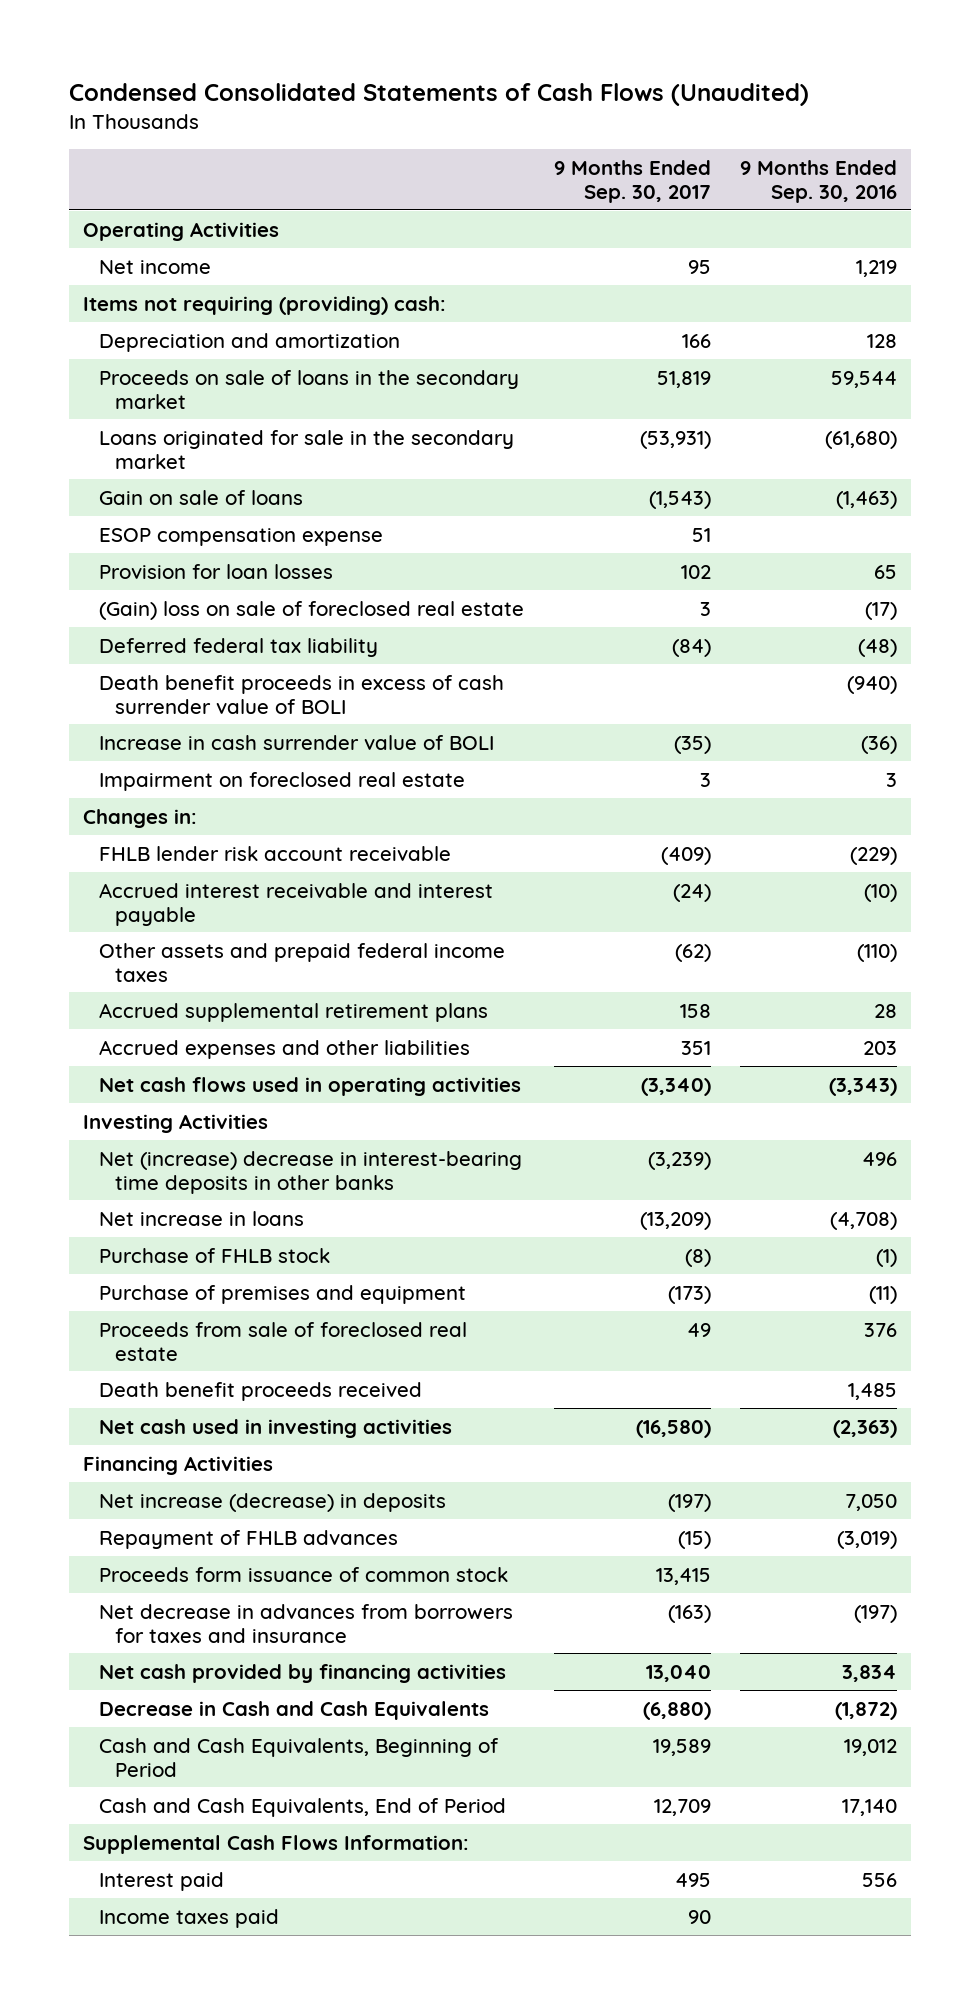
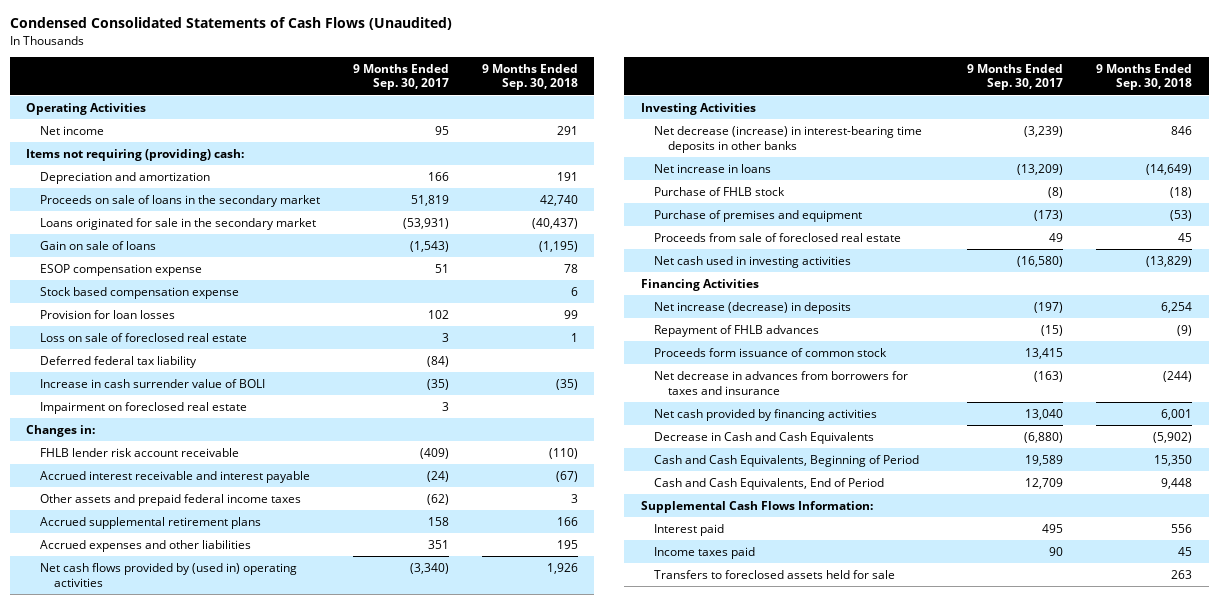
[739,160,897,203] 9 Months Ended Sep. 30, 2016 -> none
none -> [481,63,578,91] 9 Months Ended Sep. 30, 2018
none -> [40,286,240,299] Stock based compensation expense
[99,600,525,620] (Gain) loss on sale of foreclosed real estate -> [40,332,248,342] Loss on sale of foreclosed real estate
[99,674,505,714] Death benefit proceeds in excess of cash surrender value of BOLI -> none
[99,1076,522,1096] Net cash flows used in operating activities -> [40,562,298,587] Net cash flows provided by (used in) operating activities
[99,1150,523,1194] Net (increase) decrease in interest-bearing time deposits in other banks -> [654,125,923,153] Net decrease (increase) in interest-bearing time deposits in other banks
[99,1381,423,1401] Death benefit proceeds received -> none
none -> [654,569,896,579] Transfers to foreclosed assets held for sale

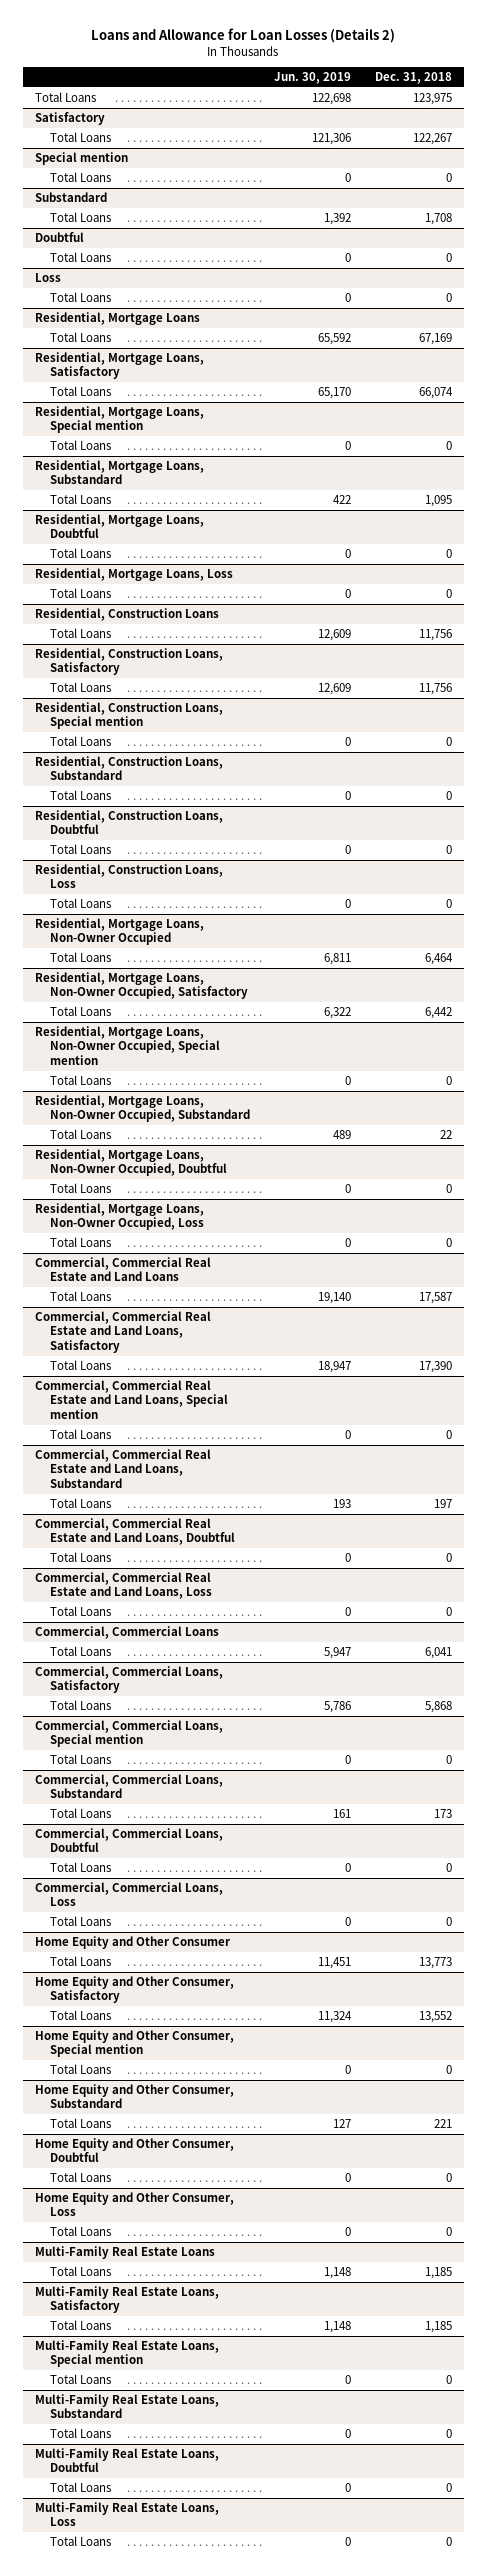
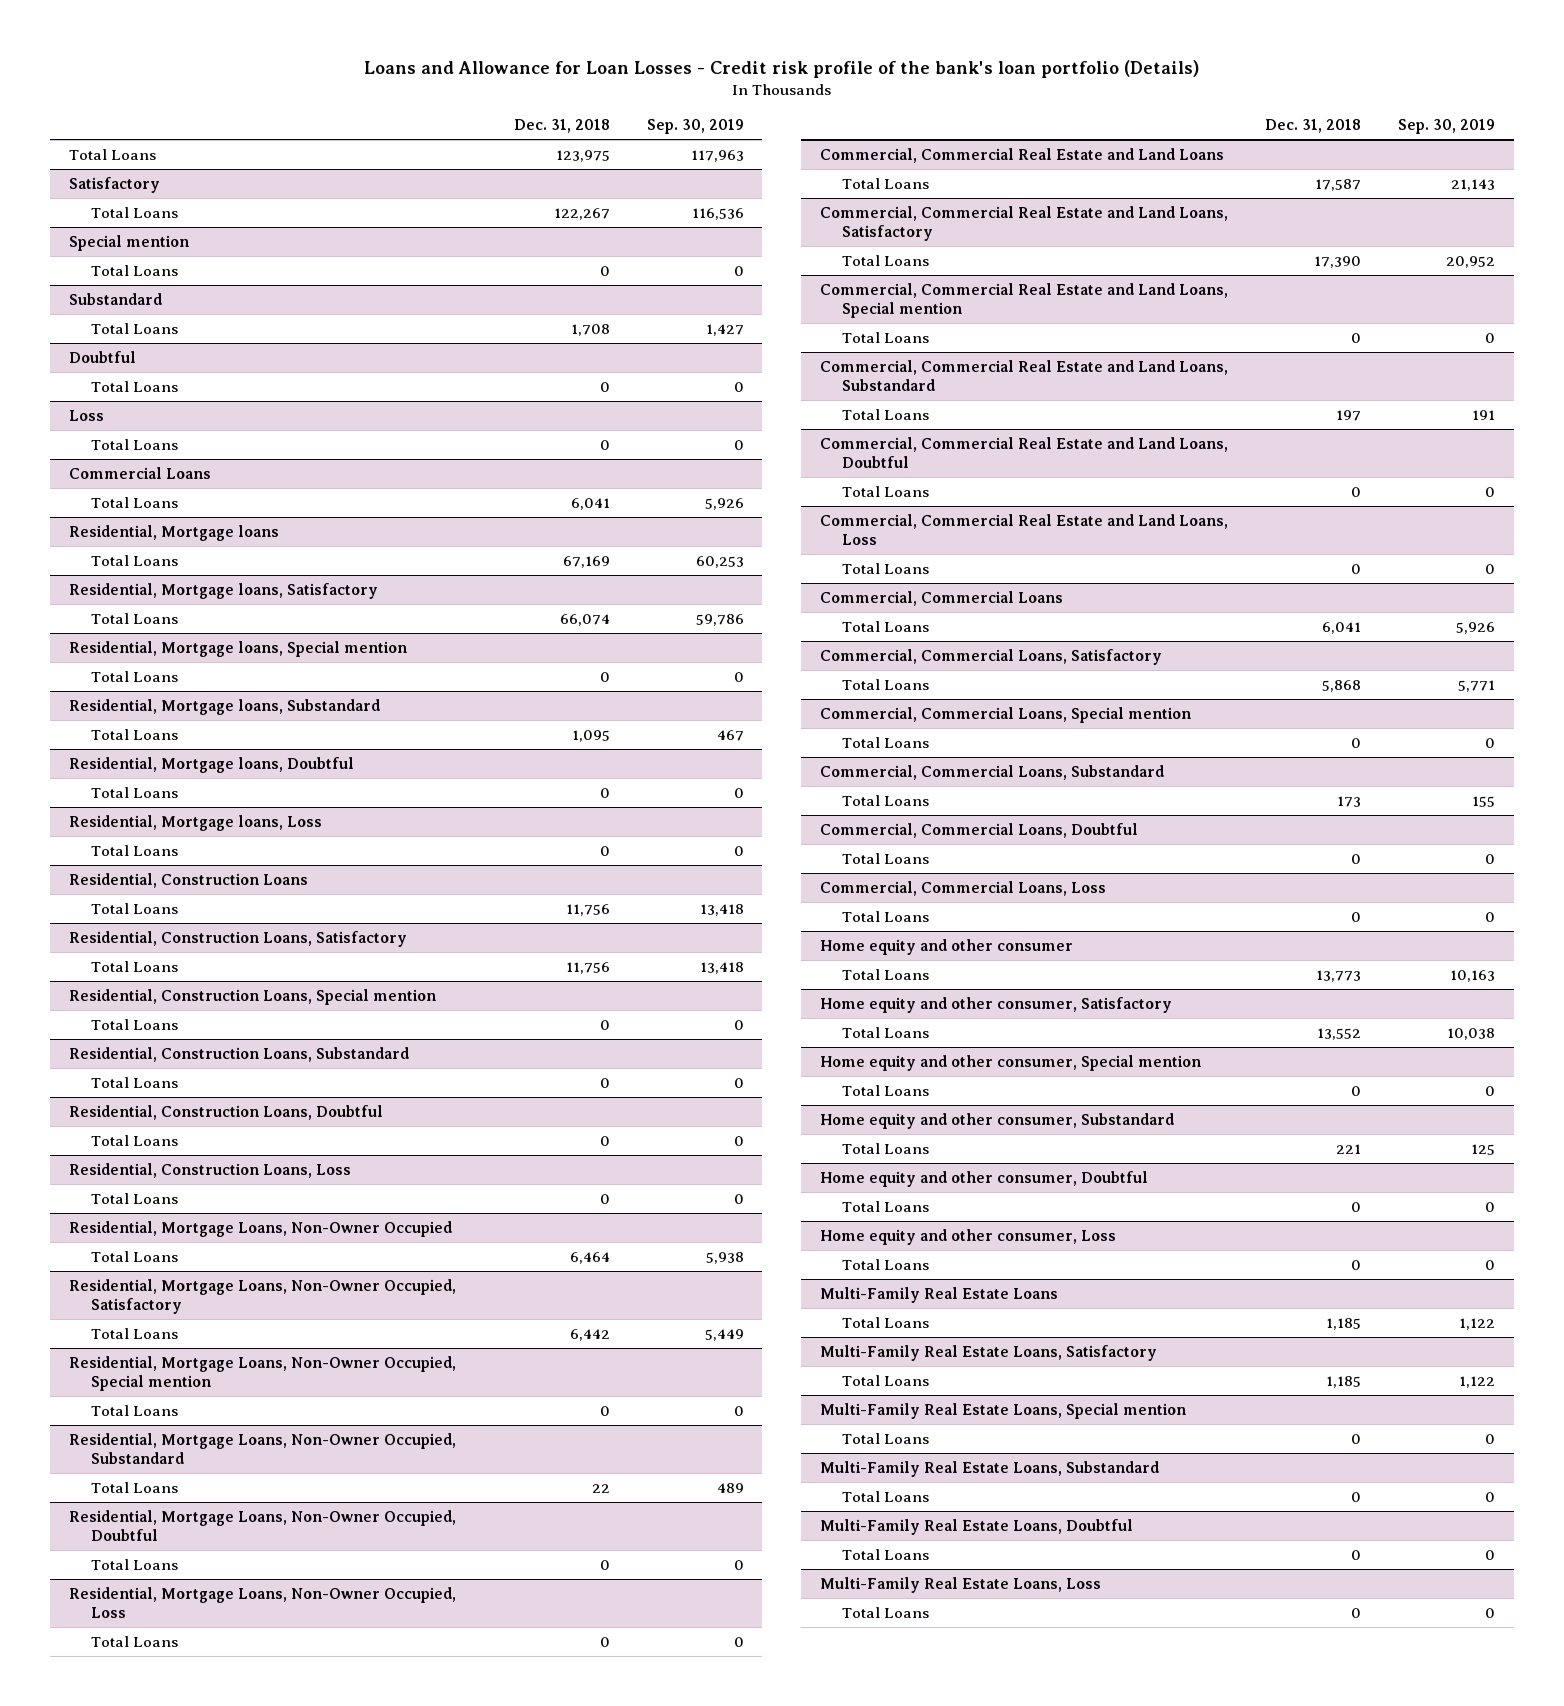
[91,28,396,44] Loans and Allowance for Loan Losses (Details 2) -> [363,60,1199,79] Loans and Allowance for Loan Losses - Credit risk profile of the bank's loan portfolio (Details)
[273,71,351,84] Jun. 30, 2019 -> none
none -> [646,119,744,135] Sep. 30, 2019
none -> [68,466,211,479] Commercial Loans
none -> [91,496,179,508] Total Loans
[34,312,200,326] Residential, Mortgage Loans -> [68,524,279,541] Residential, Mortgage loans
[34,352,204,380] Residential, Mortgage Loans, Satisfactory -> [68,582,378,599] Residential, Mortgage loans, Satisfactory
[34,406,204,434] Residential, Mortgage Loans, Special mention -> [68,640,407,657] Residential, Mortgage loans, Special mention
[34,460,204,485] Residential, Mortgage Loans, Substandard -> [68,698,380,715] Residential, Mortgage loans, Substandard
[34,514,204,539] Residential, Mortgage Loans, Doubtful -> [68,756,354,773] Residential, Mortgage loans, Doubtful
[34,568,233,582] Residential, Mortgage Loans, Loss -> [68,814,322,831] Residential, Mortgage loans, Loss
[34,1936,231,1950] Home Equity and Other Consumer -> [819,938,1073,955] Home equity and other consumer
[34,1976,234,2004] Home Equity and Other Consumer, Satisfactory -> [819,996,1172,1013] Home equity and other consumer, Satisfactory
[34,2030,234,2058] Home Equity and Other Consumer, Special mention -> [819,1054,1201,1071] Home equity and other consumer, Special mention
[34,2084,234,2109] Home Equity and Other Consumer, Substandard -> [819,1112,1174,1129] Home equity and other consumer, Substandard
[34,2138,234,2163] Home Equity and Other Consumer, Doubtful -> [819,1170,1148,1187] Home equity and other consumer, Doubtful
[34,2192,234,2217] Home Equity and Other Consumer, Loss -> [819,1228,1116,1245] Home equity and other consumer, Loss

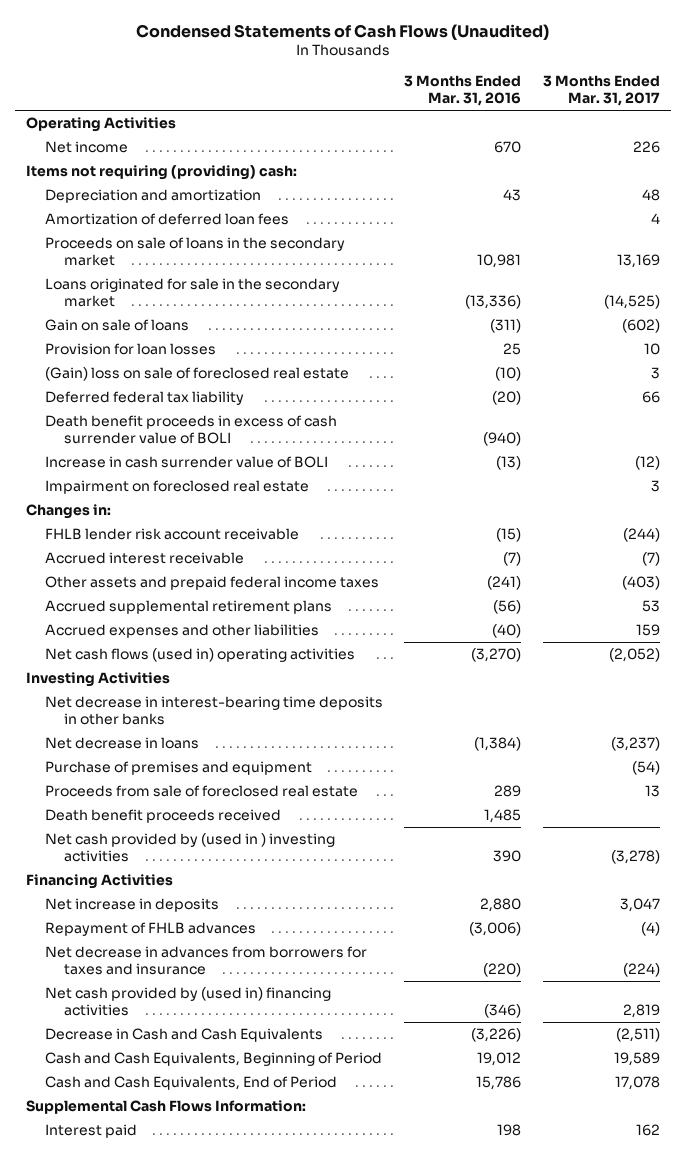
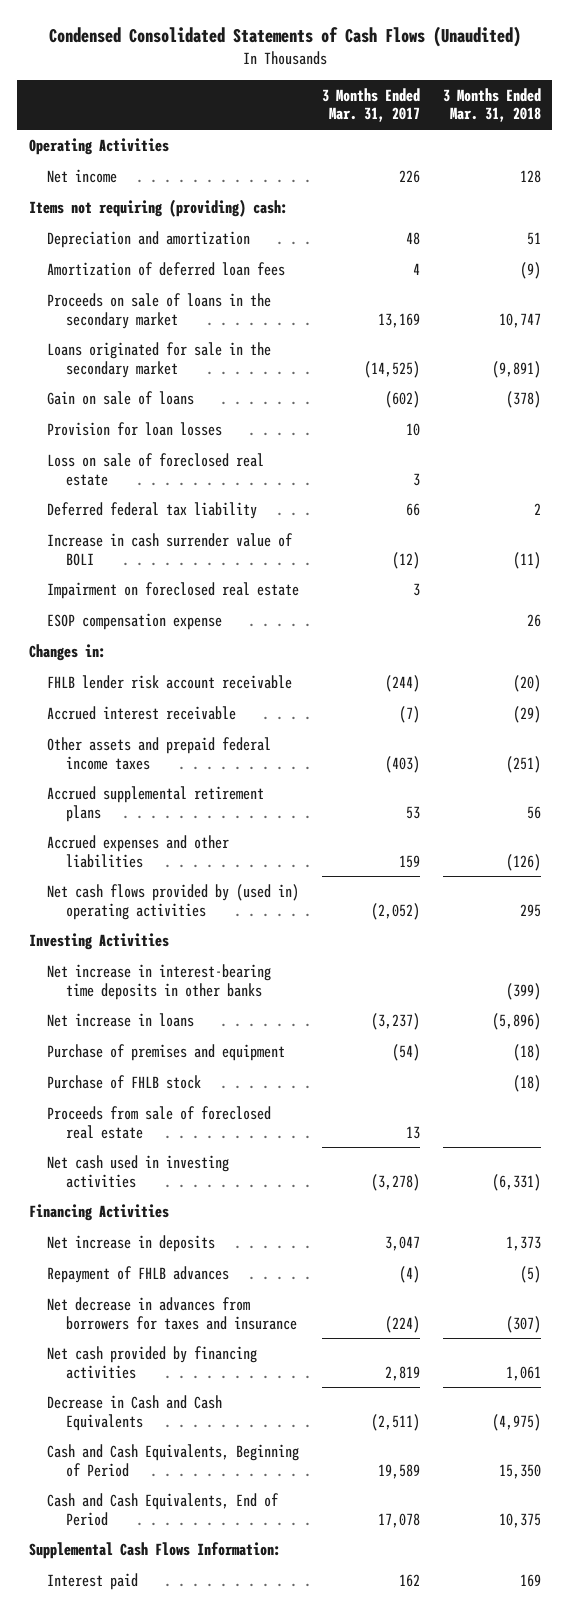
[136,23,550,40] Condensed Statements of Cash Flows (Unaudited) -> [48,26,521,48] Condensed Consolidated Statements of Cash Flows (Unaudited)
[404,75,522,107] 3 Months Ended Mar. 31, 2016 -> none
none -> [442,87,541,123] 3 Months Ended Mar. 31, 2018
[44,367,349,382] (Gain) loss on sale of foreclosed real estate -> [47,453,265,486] Loss on sale of foreclosed real estate
[44,415,337,445] Death benefit proceeds in excess of cash surrender value of BOLI -> none
none -> [47,613,223,631] ESOP compensation expense
[44,648,355,663] Net cash flows (used in) operating activities -> [47,884,300,920] Net cash flows provided by (used in) operating activities
[44,696,383,726] Net decrease in interest-bearing time deposits in other banks -> [47,964,272,1000] Net increase in interest-bearing time deposits in other banks
[44,737,199,750] Net decrease in loans -> [47,1013,195,1028] Net increase in loans
none -> [47,1075,202,1090] Purchase of FHLB stock
[44,809,281,824] Death benefit proceeds received -> none
[44,833,335,863] Net cash provided by (used in ) investing activities -> [47,1155,230,1188] Net cash used in investing activities
[44,987,331,1017] Net cash provided by (used in) financing activities -> [47,1346,258,1379] Net cash provided by financing activities

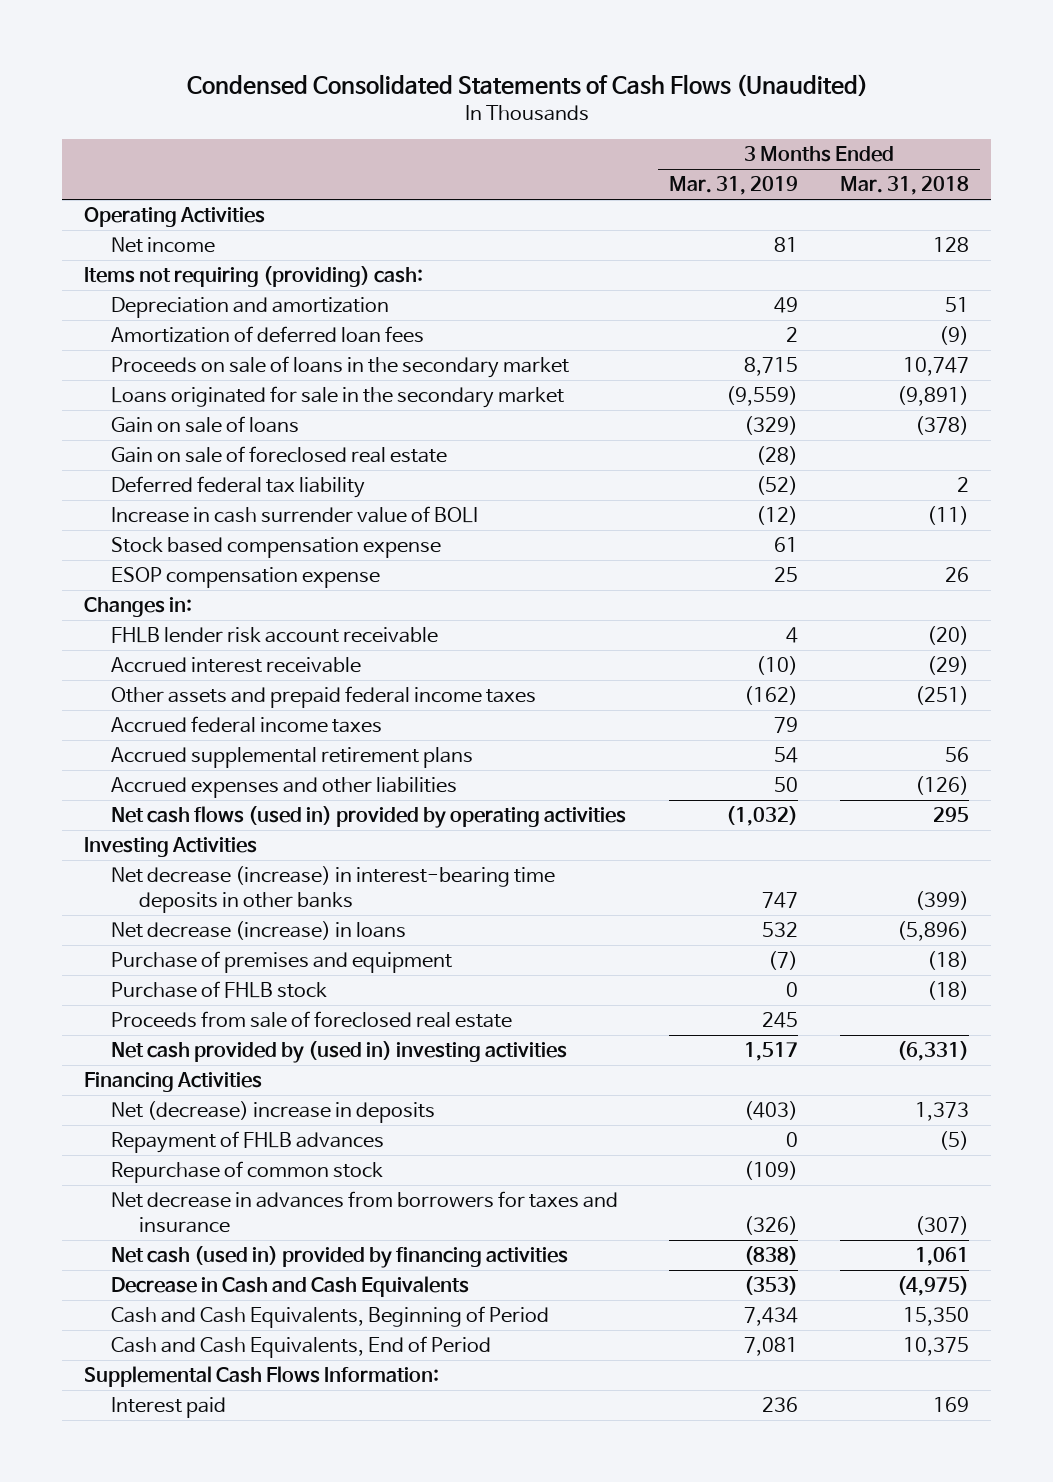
[321,87,420,123] 3 Months Ended Mar. 31, 2017 -> none
none -> [668,176,798,196] Mar. 31, 2019
[47,422,223,437] Provision for loan losses -> none
[47,453,265,486] Loss on sale of foreclosed real estate -> [111,446,448,464] Gain on sale of foreclosed real estate
[47,582,300,600] Impairment on foreclosed real estate -> none
none -> [111,537,442,559] Stock based compensation expense
none -> [111,716,383,734] Accrued federal income taxes
[47,884,300,920] Net cash flows provided by (used in) operating activities -> [111,806,627,829] Net cash flows (used in) provided by operating activities
[47,964,272,1000] Net increase in interest-bearing time deposits in other banks -> [111,866,556,914] Net decrease (increase) in interest-bearing time deposits in other banks
[47,1013,195,1028] Net increase in loans -> [111,921,407,941] Net decrease (increase) in loans
[47,1155,230,1188] Net cash used in investing activities -> [111,1041,568,1064] Net cash provided by (used in) investing activities
[47,1235,216,1253] Net increase in deposits -> [111,1101,436,1124] Net (decrease) increase in deposits
none -> [111,1161,384,1184] Repurchase of common stock
[47,1346,258,1379] Net cash provided by financing activities -> [111,1246,569,1269] Net cash (used in) provided by financing activities

